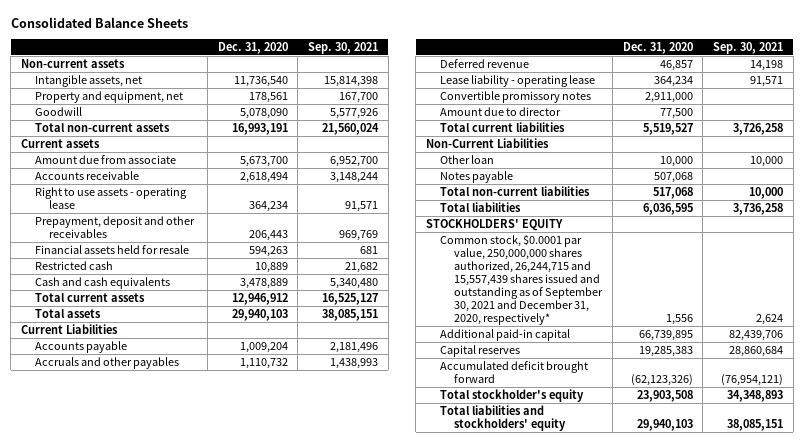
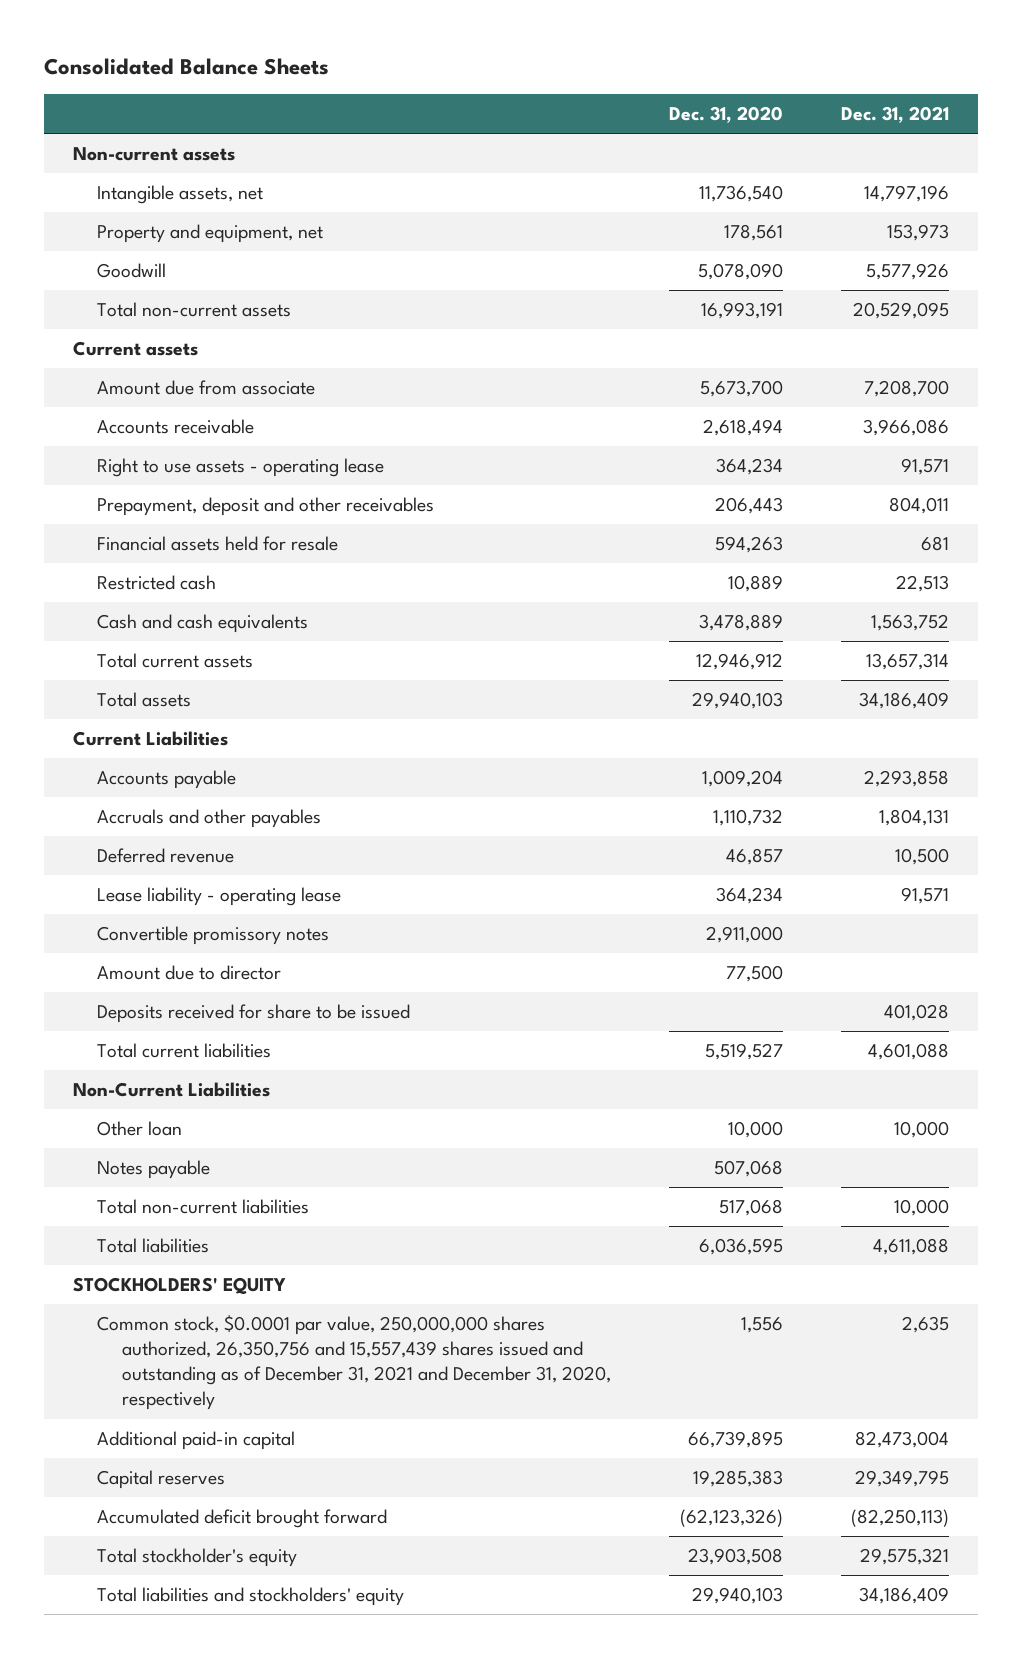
[308,41,379,54] Sep. 30, 2021 -> none
none -> [840,106,949,124] Dec. 31, 2021
none -> [97,1004,411,1024] Deposits received for share to be issued
[440,234,604,325] Common stock, $0.0001 par value, 250,000,000 shares authorized, 26,244,715 and 15,557,439 shares issued and outstanding as of September 30, 2021 and December 31, 2020, respectively* -> [97,1315,611,1411] Common stock, $0.0001 par value, 250,000,000 shares authorized, 26,350,756 and 15,557,439 shares issued and outstanding as of December 31, 2021 and December 31, 2020, respectively

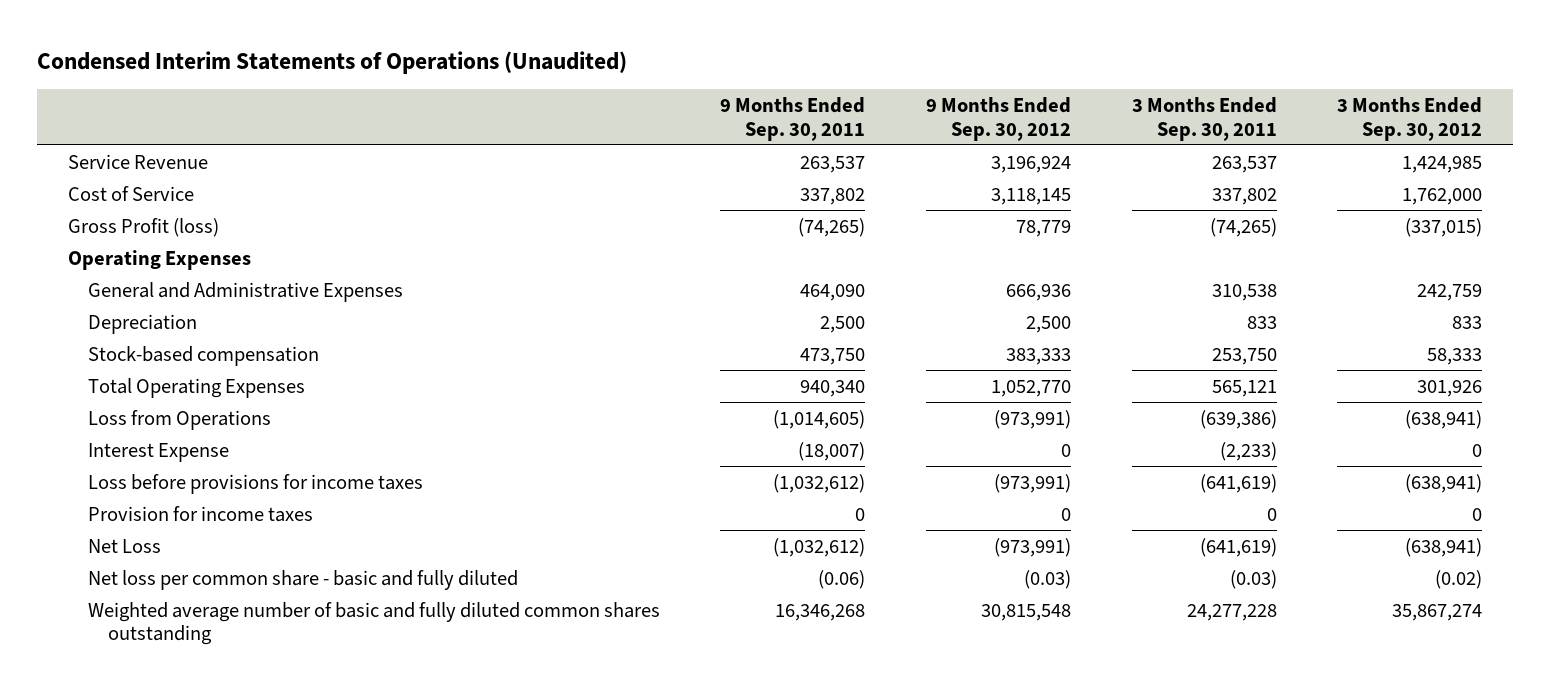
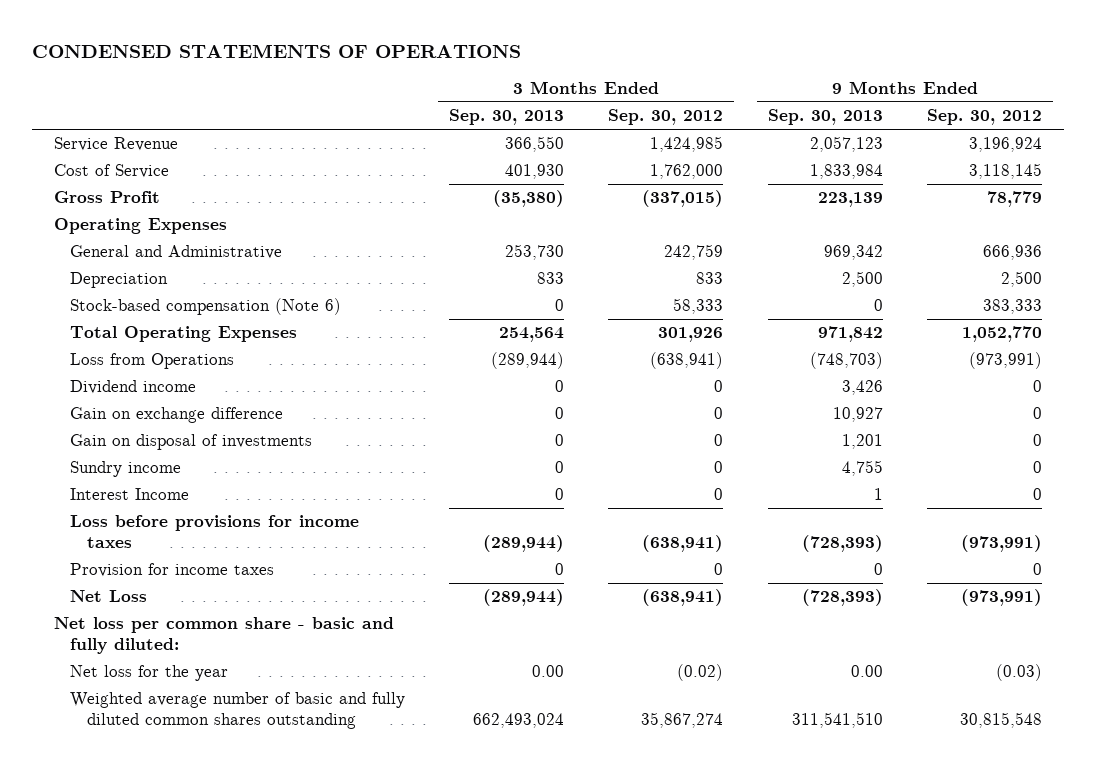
[37,51,628,75] Condensed Interim Statements of Operations (Unaudited) -> [31,43,521,58] CONDENSED STATEMENTS OF OPERATIONS
[720,97,866,141] 9 Months Ended Sep. 30, 2011 -> none
[1131,97,1277,141] 3 Months Ended Sep. 30, 2011 -> none
none -> [449,109,565,126] Sep. 30, 2013
none -> [767,109,883,126] Sep. 30, 2013
[67,217,219,237] Gross Profit (loss) -> [53,191,160,204] Gross Profit
[87,281,403,302] General and Administrative Expenses -> [70,245,283,260] General and Administrative
[87,345,319,366] Stock-based compensation -> [70,298,342,316] Stock-based compensation (Note 6)
[87,442,229,462] Interest Expense -> none
none -> [70,380,197,395] Dividend income
none -> [70,407,284,424] Gain on exchange difference
none -> [70,434,313,451] Gain on disposal of investments
none -> [70,461,182,478] Sundry income
none -> [70,488,190,501] Interest Income
none -> [53,617,394,654] Net loss per common share - basic and fully diluted:
[87,569,518,590] Net loss per common share - basic and fully diluted -> [70,665,229,682] Net loss for the year

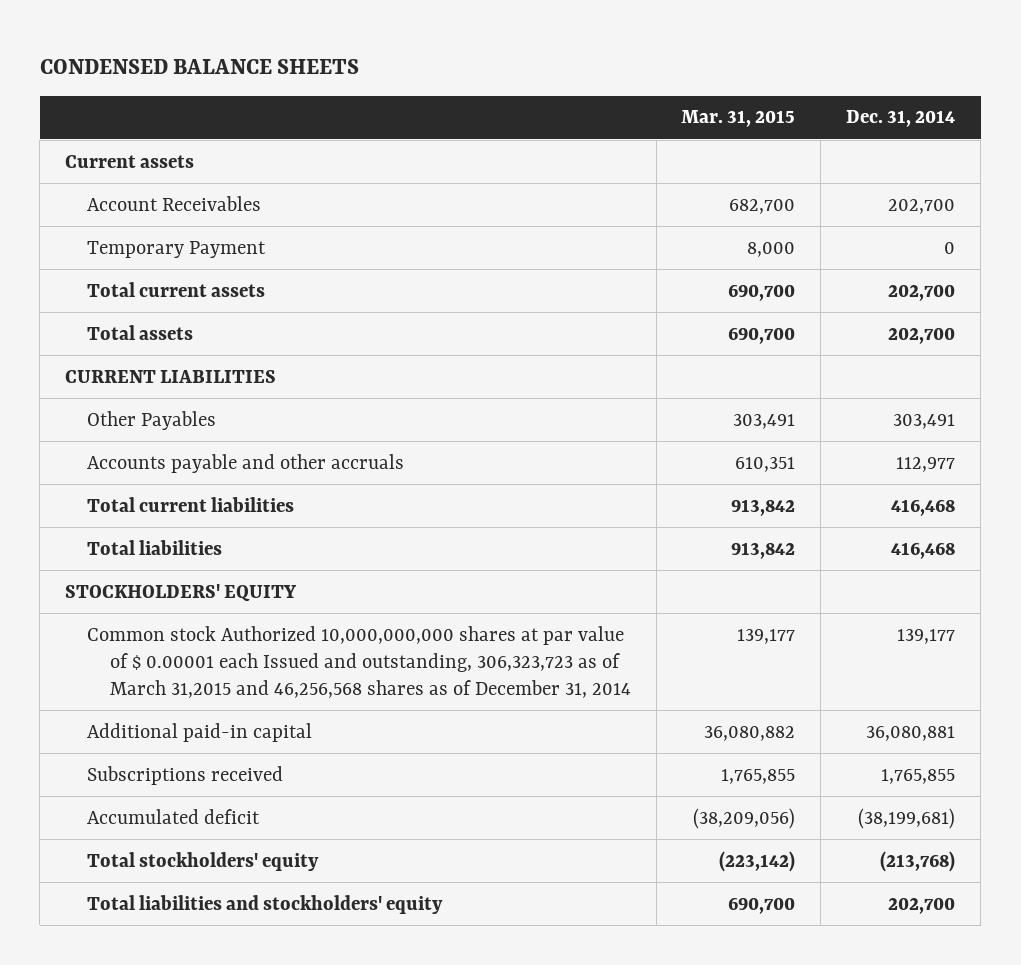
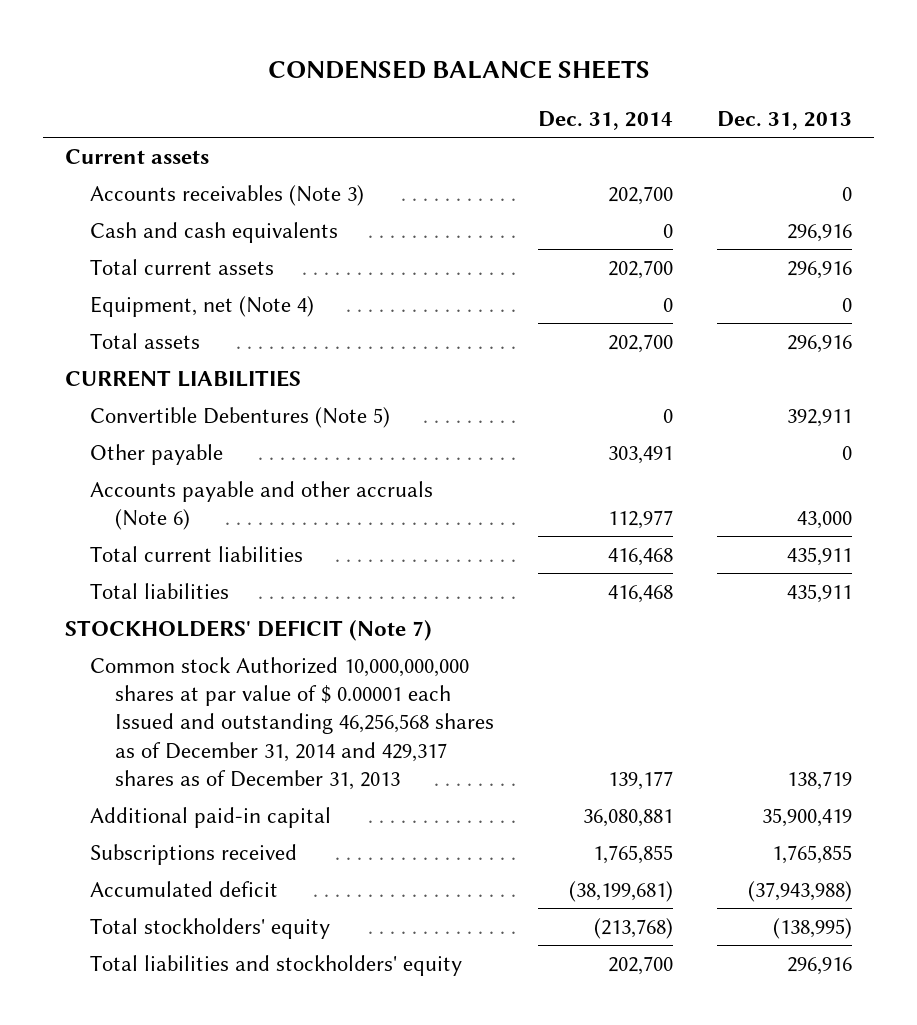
[681,110,796,128] Mar. 31, 2015 -> none
none -> [717,110,853,130] Dec. 31, 2013
[87,240,267,258] Temporary Payment -> none
[87,195,262,211] Account Receivables -> [90,184,365,206] Accounts receivables (Note 3)
none -> [90,221,339,243] Cash and cash equivalents
none -> [90,295,315,317] Equipment, net (Note 4)
none -> [90,406,391,428] Convertible Debentures (Note 5)
[87,410,217,430] Other Payables -> [90,443,224,465] Other payable
[87,453,405,473] Accounts payable and other accruals -> [90,480,434,530] Accounts payable and other accruals (Note 6)
[65,583,298,602] STOCKHOLDERS' EQUITY -> [65,619,433,641] STOCKHOLDERS' DEFICIT (Note 7)
[87,625,631,699] Common stock Authorized 10,000,000,000 shares at par value of $ 0.00001 each Issued and outstanding, 306,323,723 as of March 31,2015 and 46,256,568 shares as of December 31, 2014 -> [90,656,495,790] Common stock Authorized 10,000,000,000 shares at par value of $ 0.00001 each Issued and outstanding 46,256,568 shares as of December 31, 2014 and 429,317 shares as of December 31, 2013

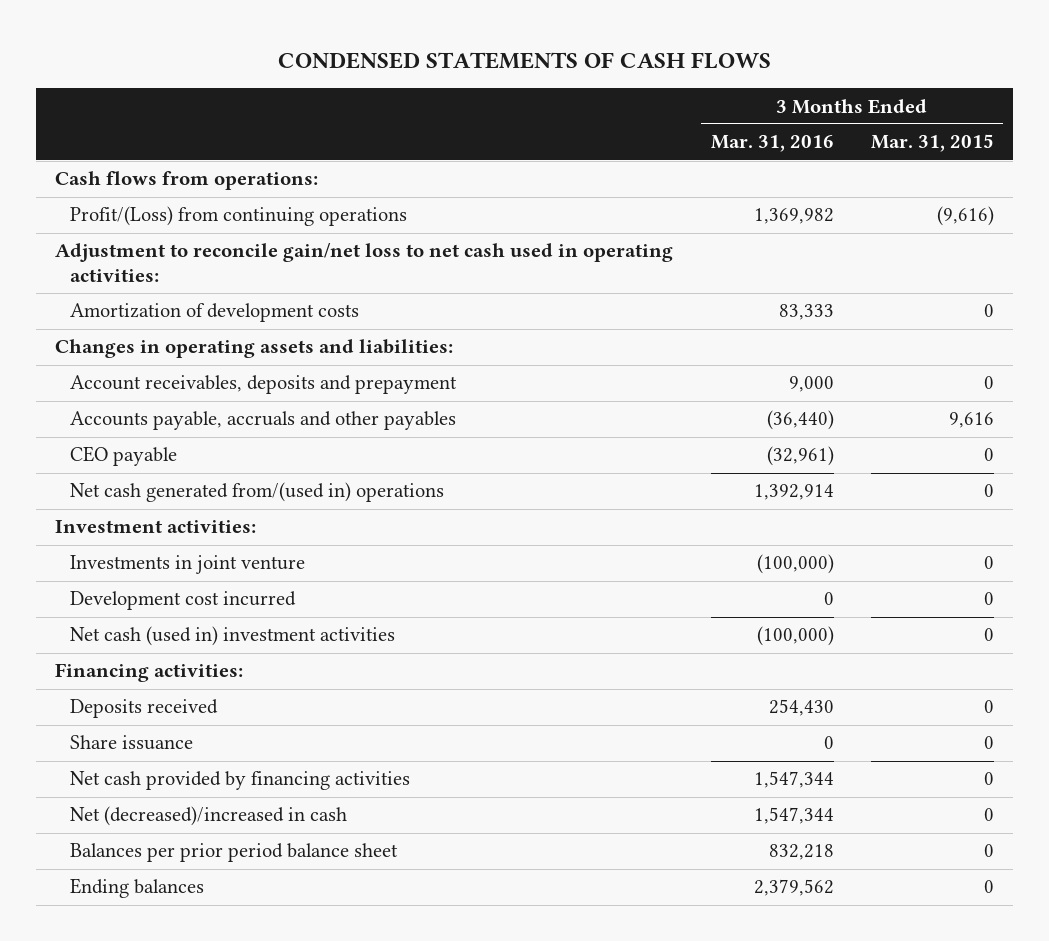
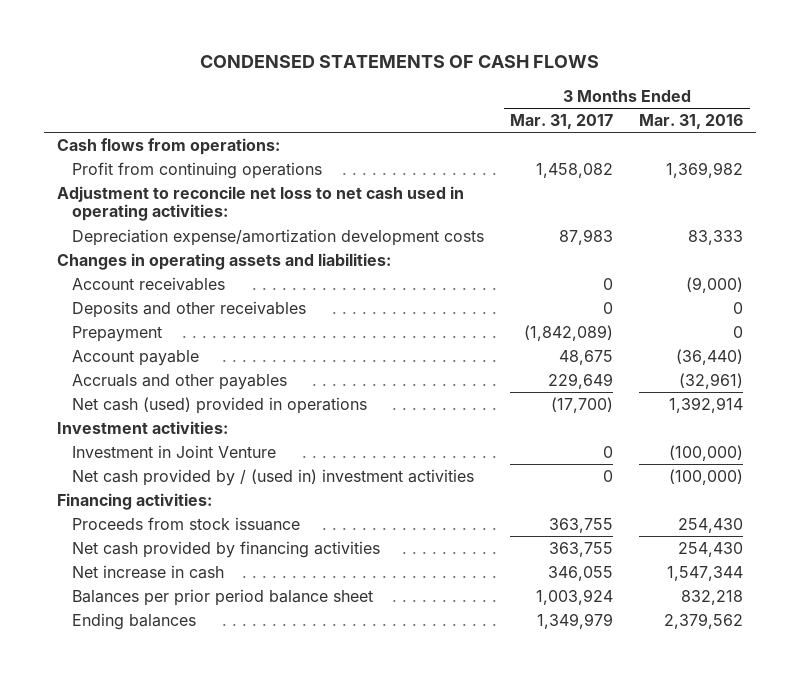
[870,134,994,153] Mar. 31, 2015 -> none
none -> [510,113,614,129] Mar. 31, 2017
[70,206,408,227] Profit/(Loss) from continuing operations -> [71,161,322,179] Profit from continuing operations
[55,243,674,283] Adjustment to reconcile gain/net loss to net cash used in operating activities: -> [56,185,464,222] Adjustment to reconcile net loss to net cash used in operating activities:
[70,303,360,323] Amortization of development costs -> [71,228,484,246] Depreciation expense/amortization development costs
none -> [71,276,225,291] Account receivables
[70,375,458,395] Account receivables, deposits and prepayment -> [71,300,306,318] Deposits and other receivables
[788,376,834,393] 9,000 -> [733,301,744,314] 0
none -> [71,325,162,342] Prepayment
[70,411,457,431] Accounts payable, accruals and other payables -> [71,349,199,366] Account payable
[70,446,178,467] CEO payable -> [71,373,287,390] Accruals and other payables
[70,482,445,503] Net cash generated from/(used in) operations -> [71,396,367,414] Net cash (used) provided in operations
[70,591,297,611] Development cost incurred -> none
[70,555,306,575] Investments in joint venture -> [71,444,276,458] Investment in Joint Venture
[70,626,396,647] Net cash (used in) investment activities -> [71,468,474,486] Net cash provided by / (used in) investment activities
[70,699,219,719] Deposits received -> none
[70,735,194,751] Share issuance -> [71,516,300,531] Proceeds from stock issuance
[823,736,834,750] 0 -> [678,517,744,533] 254,430
[753,771,834,789] 1,547,344 -> [678,541,744,557] 254,430
[70,806,348,827] Net (decreased)/increased in cash -> [71,564,224,579] Net increase in cash

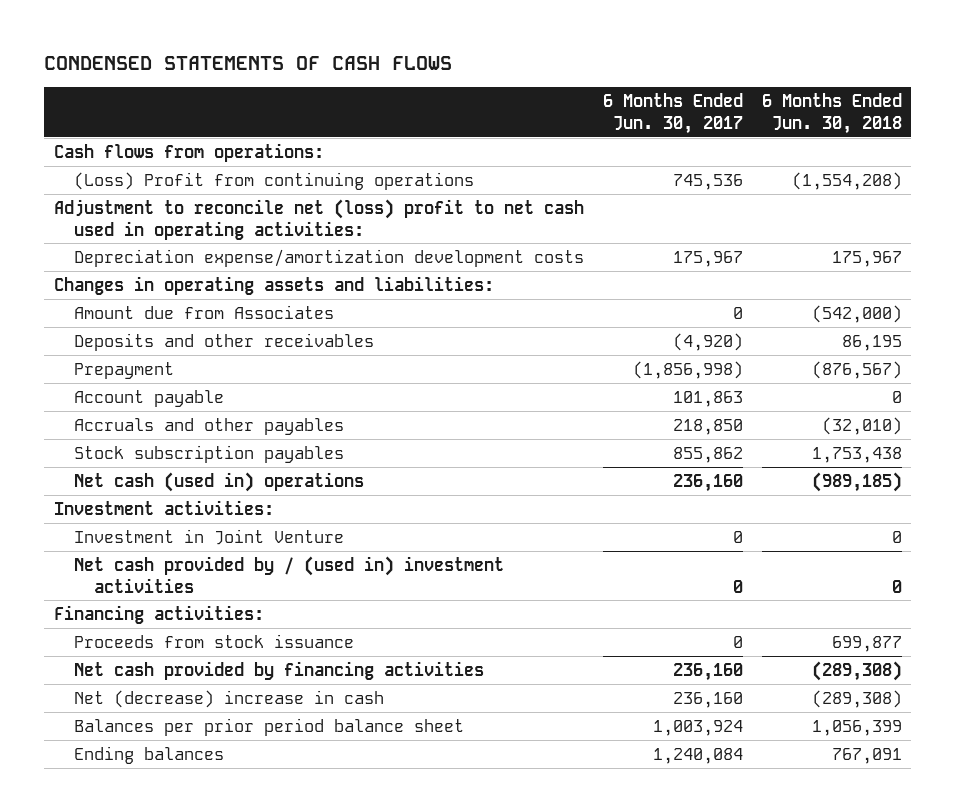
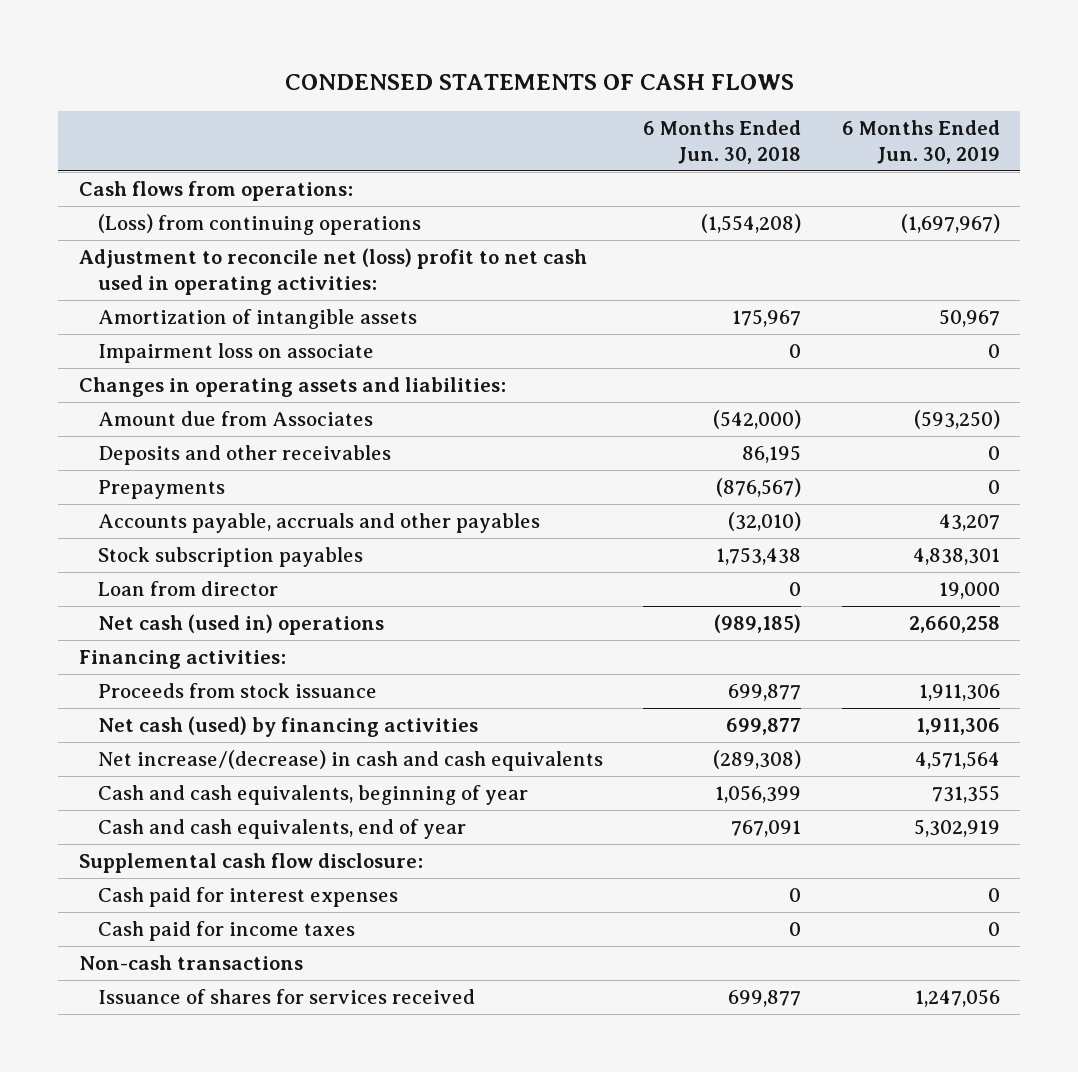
[602,93,743,134] 6 Months Ended Jun. 30, 2017 -> none
none -> [841,119,1000,165] 6 Months Ended Jun. 30, 2019
[73,171,474,190] (Loss) Profit from continuing operations -> [97,213,421,235] (Loss) from continuing operations
[73,248,584,267] Depreciation expense/amortization development costs -> [97,308,417,329] Amortization of intangible assets
none -> [97,342,374,363] Impairment loss on associate
[73,417,344,435] Accruals and other payables -> none
[73,361,174,379] Prepayment -> [97,479,225,499] Prepayments
[73,389,224,407] Account payable -> [97,512,540,533] Accounts payable, accruals and other payables
[891,390,902,403] 0 -> [728,511,802,531] (32,010)
none -> [97,580,278,596] Loan from director
[53,499,274,515] Investment activities: -> none
[73,528,344,545] Investment in Joint Venture -> none
[73,555,504,593] Net cash provided by / (used in) investment activities -> none
[73,660,484,680] Net cash provided by financing activities -> [97,715,478,737] Net cash (used) by financing activities
[811,660,902,681] (289,308) -> [726,717,802,735] 699,877
[73,689,384,708] Net (decrease) increase in cash -> [97,749,603,771] Net increase/(decrease) in cash and cash equivalents
[73,717,464,736] Balances per prior period balance sheet -> [97,784,528,805] Cash and cash equivalents, beginning of year
[73,745,224,764] Ending balances -> [97,818,466,839] Cash and cash equivalents, end of year
none -> [78,852,423,873] Supplemental cash flow disclosure:
none -> [97,886,398,907] Cash paid for interest expenses
none -> [97,920,355,941] Cash paid for income taxes
none -> [78,954,303,970] Non-cash transactions
none -> [97,988,475,1004] Issuance of shares for services received

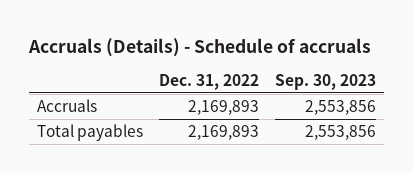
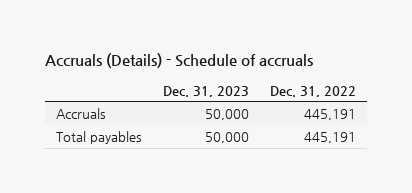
[275,74,377,91] Sep. 30, 2023 -> none
none -> [163,85,250,97] Dec. 31, 2023
[187,100,259,116] 2,169,893 -> [304,109,357,121] 445,191
[187,125,259,141] 2,169,893 -> [304,132,357,144] 445,191

